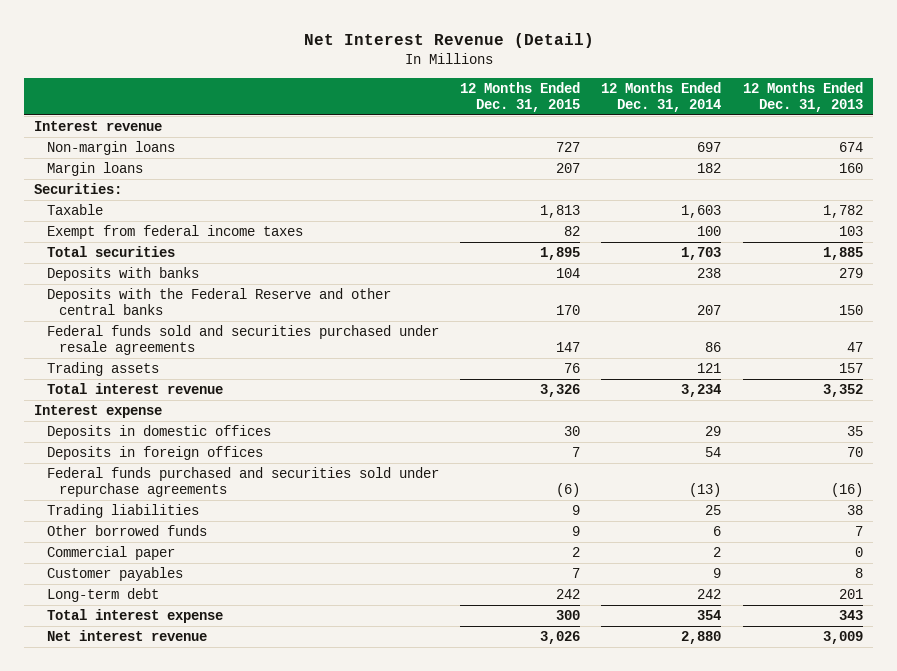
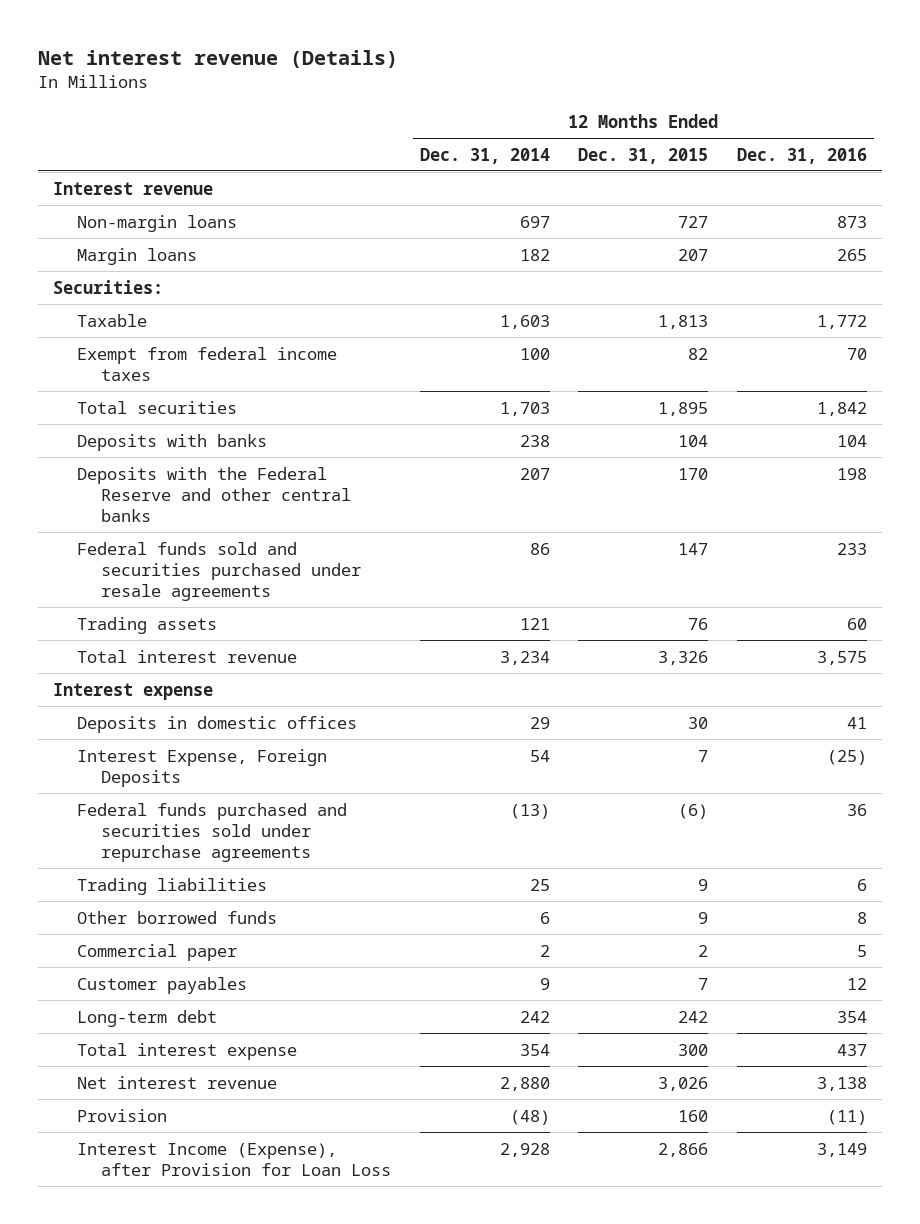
[303,33,594,49] Net Interest Revenue (Detail) -> [38,49,399,68] Net interest revenue (Details)
[742,81,863,112] 12 Months Ended Dec. 31, 2013 -> none
none -> [737,147,868,164] Dec. 31, 2016
[46,445,263,460] Deposits in foreign offices -> [76,748,327,787] Interest Expense, Foreign Deposits
none -> [76,1108,167,1122] Provision
none -> [76,1142,391,1176] Interest Income (Expense), after Provision for Loan Loss

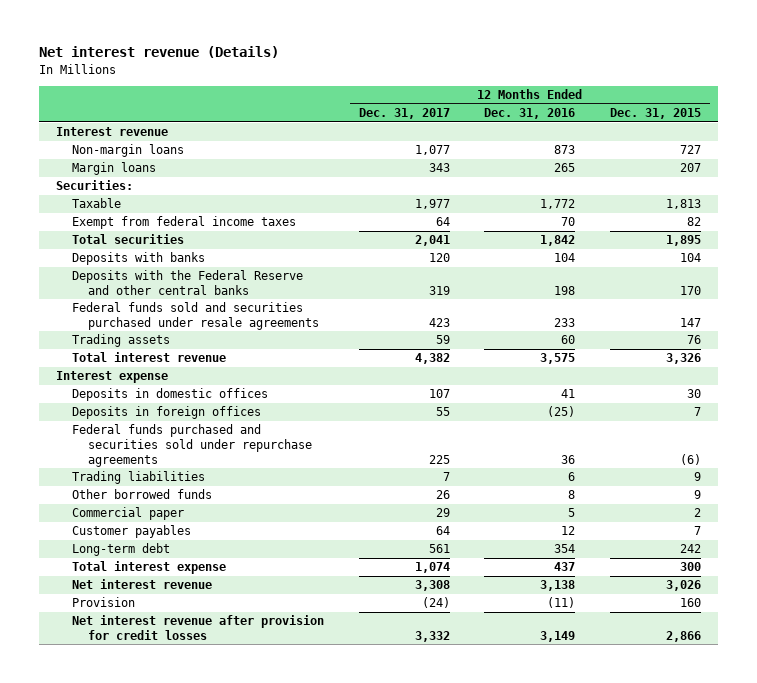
[419,147,550,164] Dec. 31, 2014 -> none
none -> [358,108,450,120] Dec. 31, 2017
[76,748,327,787] Interest Expense, Foreign Deposits -> [71,406,261,420] Deposits in foreign offices
[76,1142,391,1176] Interest Income (Expense), after Provision for Loan Loss -> [71,615,324,640] Net interest revenue after provision for credit losses

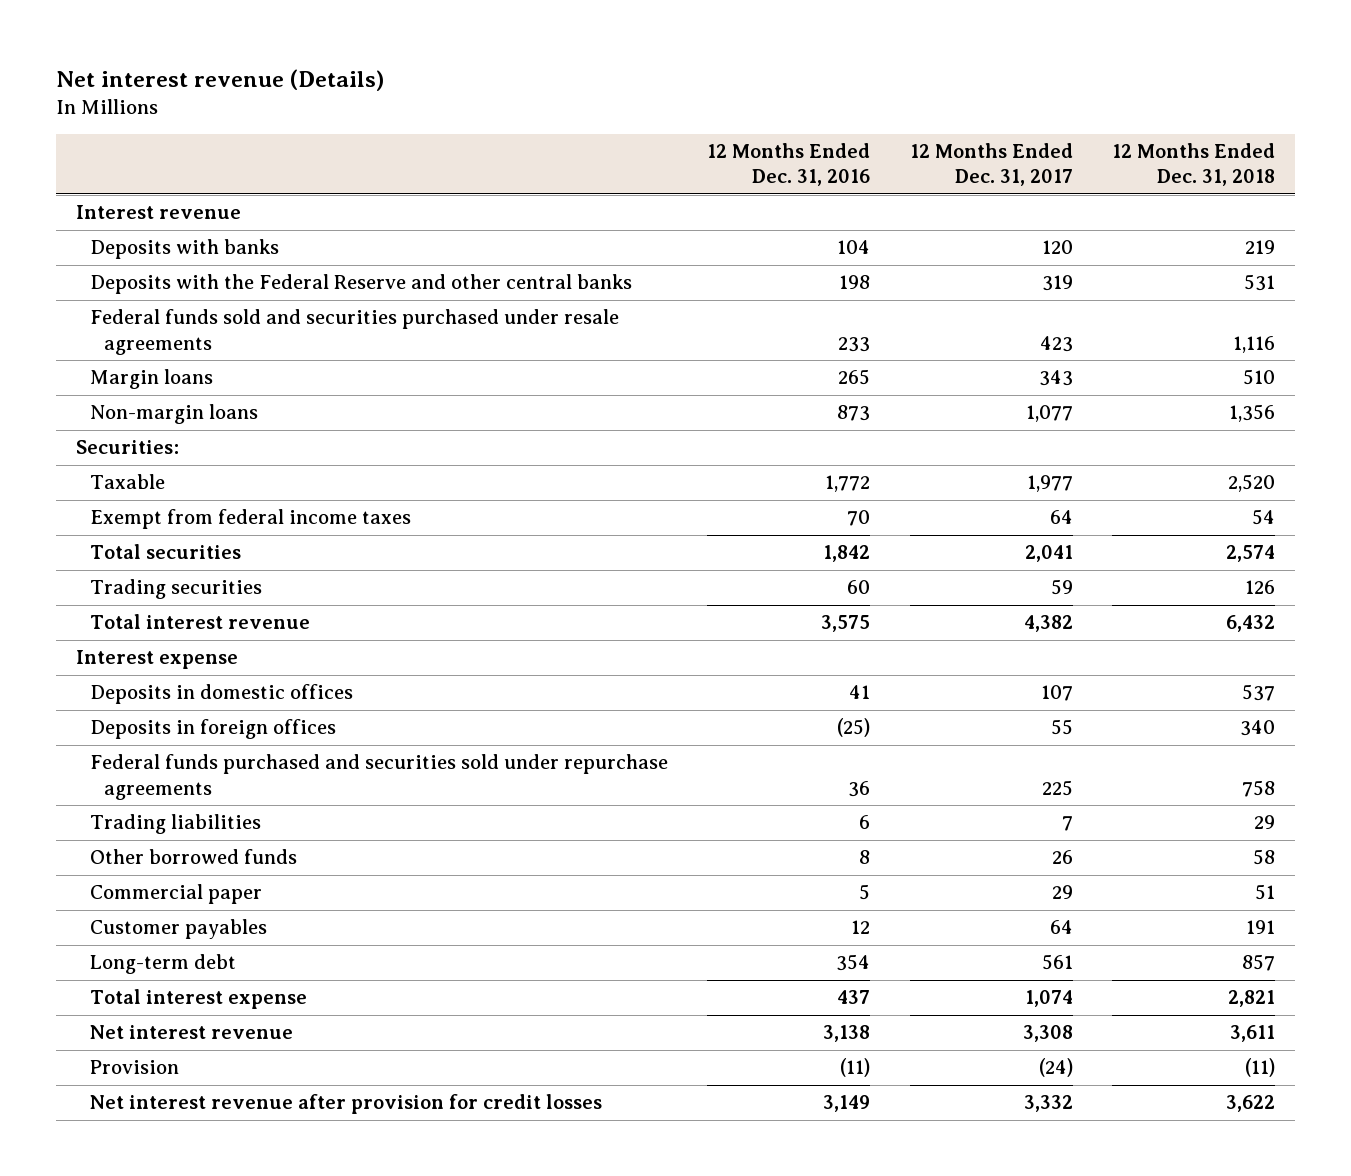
[610,108,702,120] Dec. 31, 2015 -> none
none -> [1112,142,1276,187] 12 Months Ended Dec. 31, 2018
[71,252,205,266] Deposits with banks -> [89,239,279,260] Deposits with banks
[71,270,303,295] Deposits with the Federal Reserve and other central banks -> [89,274,632,295] Deposits with the Federal Reserve and other central banks
[71,302,319,330] Federal funds sold and securities purchased under resale agreements -> [89,309,619,355] Federal funds sold and securities purchased under resale agreements
[71,144,184,158] Non-margin loans -> [89,404,258,425] Non-margin loans
[71,334,170,348] Trading assets -> [89,579,262,600] Trading securities

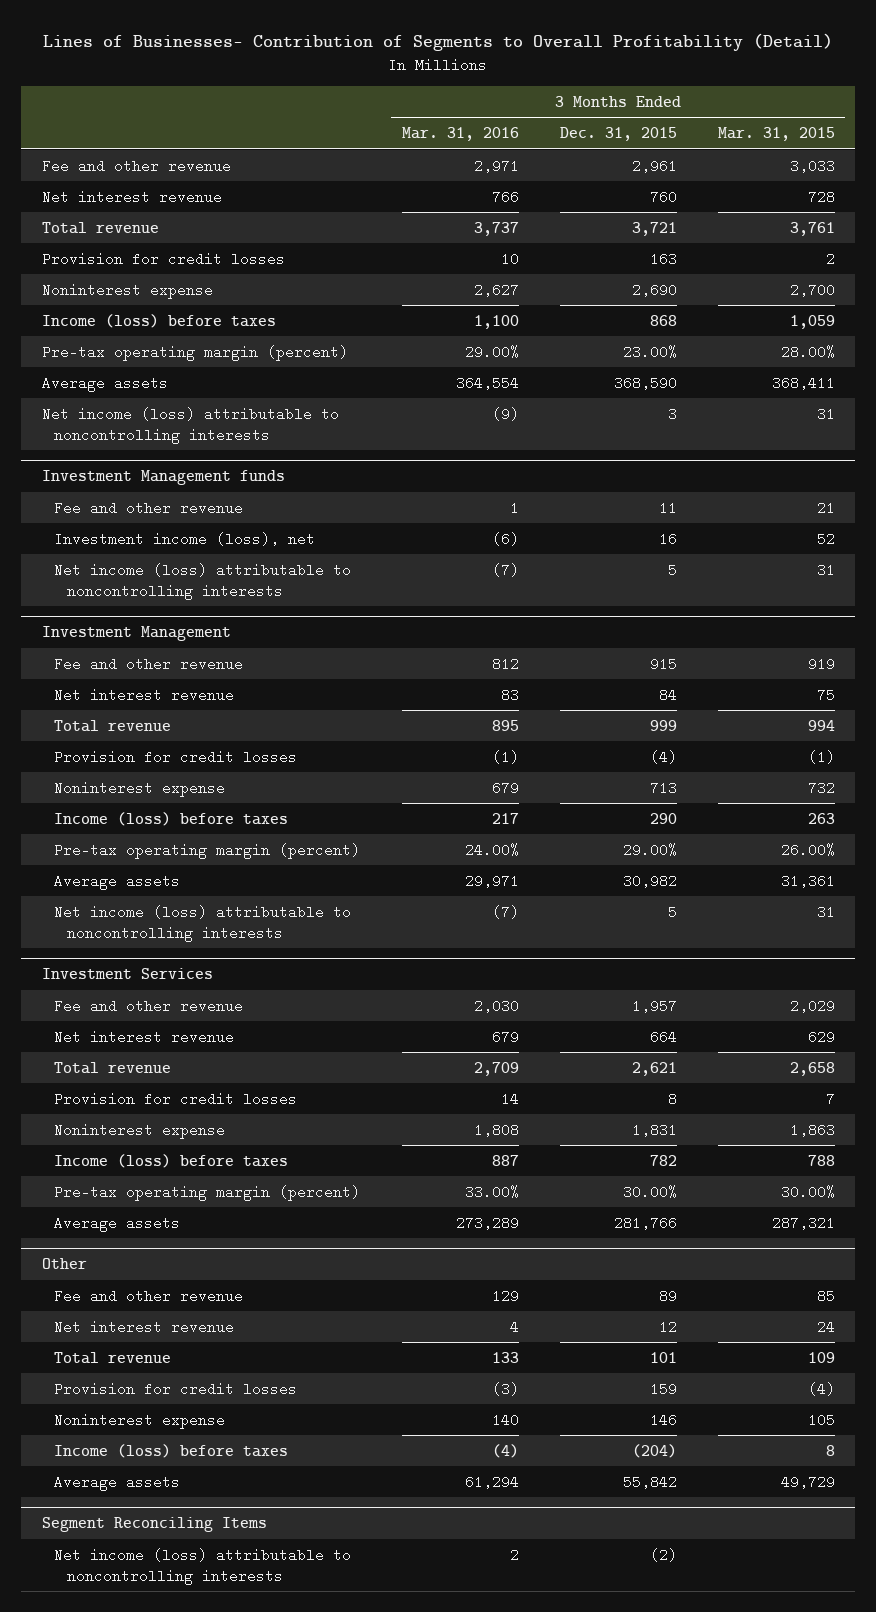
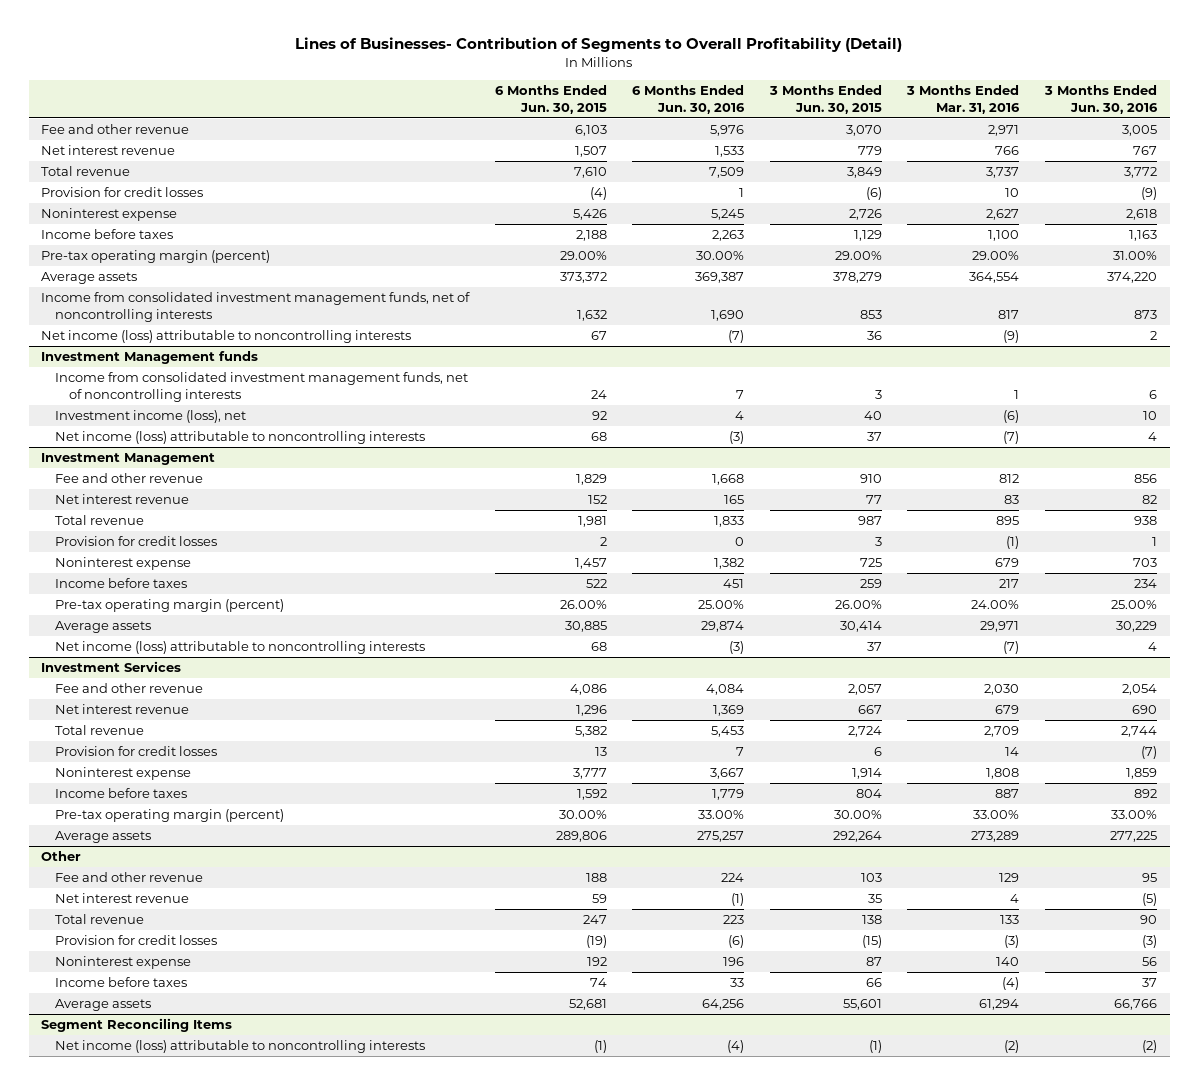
[559,127,677,142] Dec. 31, 2015 -> none
[717,127,835,142] Mar. 31, 2015 -> none
none -> [494,85,607,114] 6 Months Ended Jun. 30, 2015
none -> [632,85,746,114] 6 Months Ended Jun. 30, 2016
none -> [768,85,882,114] 3 Months Ended Jun. 30, 2015
none -> [1044,85,1159,114] 3 Months Ended Jun. 30, 2016
[41,313,276,328] Income (loss) before taxes -> [41,229,174,240] Income before taxes
none -> [41,292,471,322] Income from consolidated investment management funds, net of noncontrolling interests
[54,500,244,515] Fee and other revenue -> none
none -> [55,372,469,402] Income from consolidated investment management funds, net of noncontrolling interests
[54,811,289,826] Income (loss) before taxes -> [55,578,188,589] Income before taxes
[54,1153,289,1168] Income (loss) before taxes -> [55,788,188,799] Income before taxes
[54,1443,289,1458] Income (loss) before taxes -> [55,977,188,988] Income before taxes
[509,1547,519,1562] 2 -> [1004,1040,1020,1054] (2)

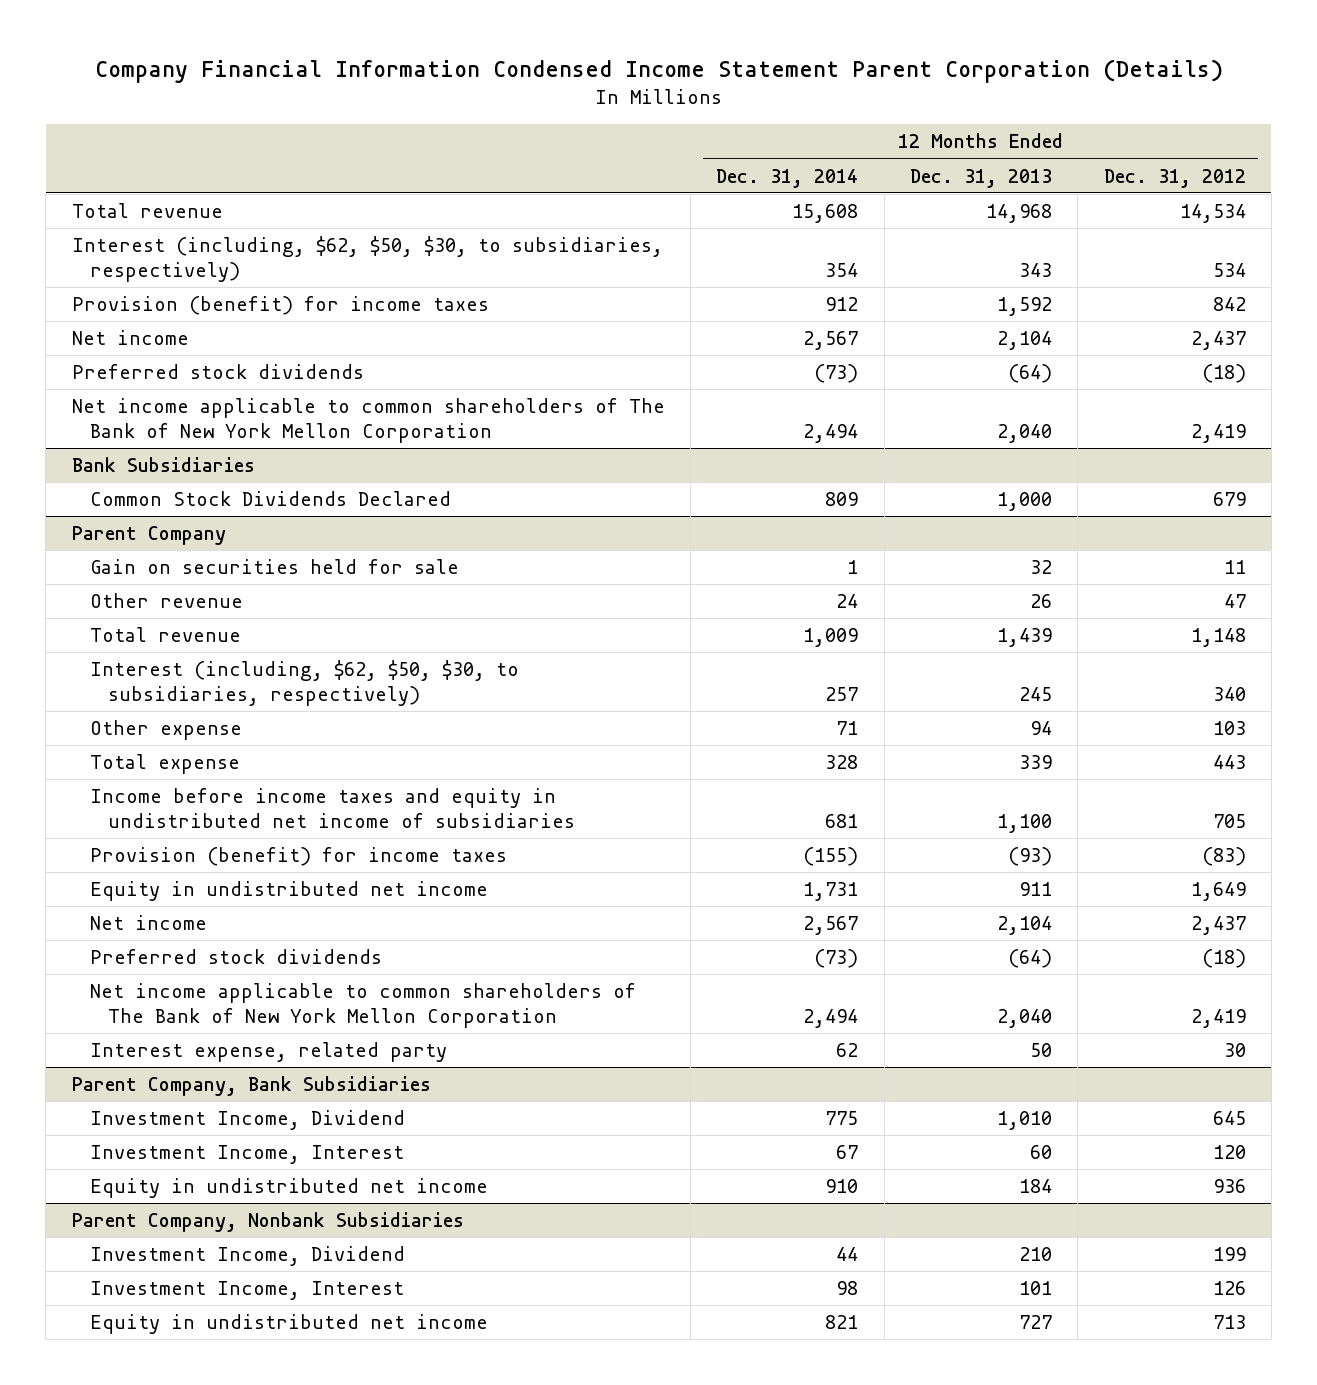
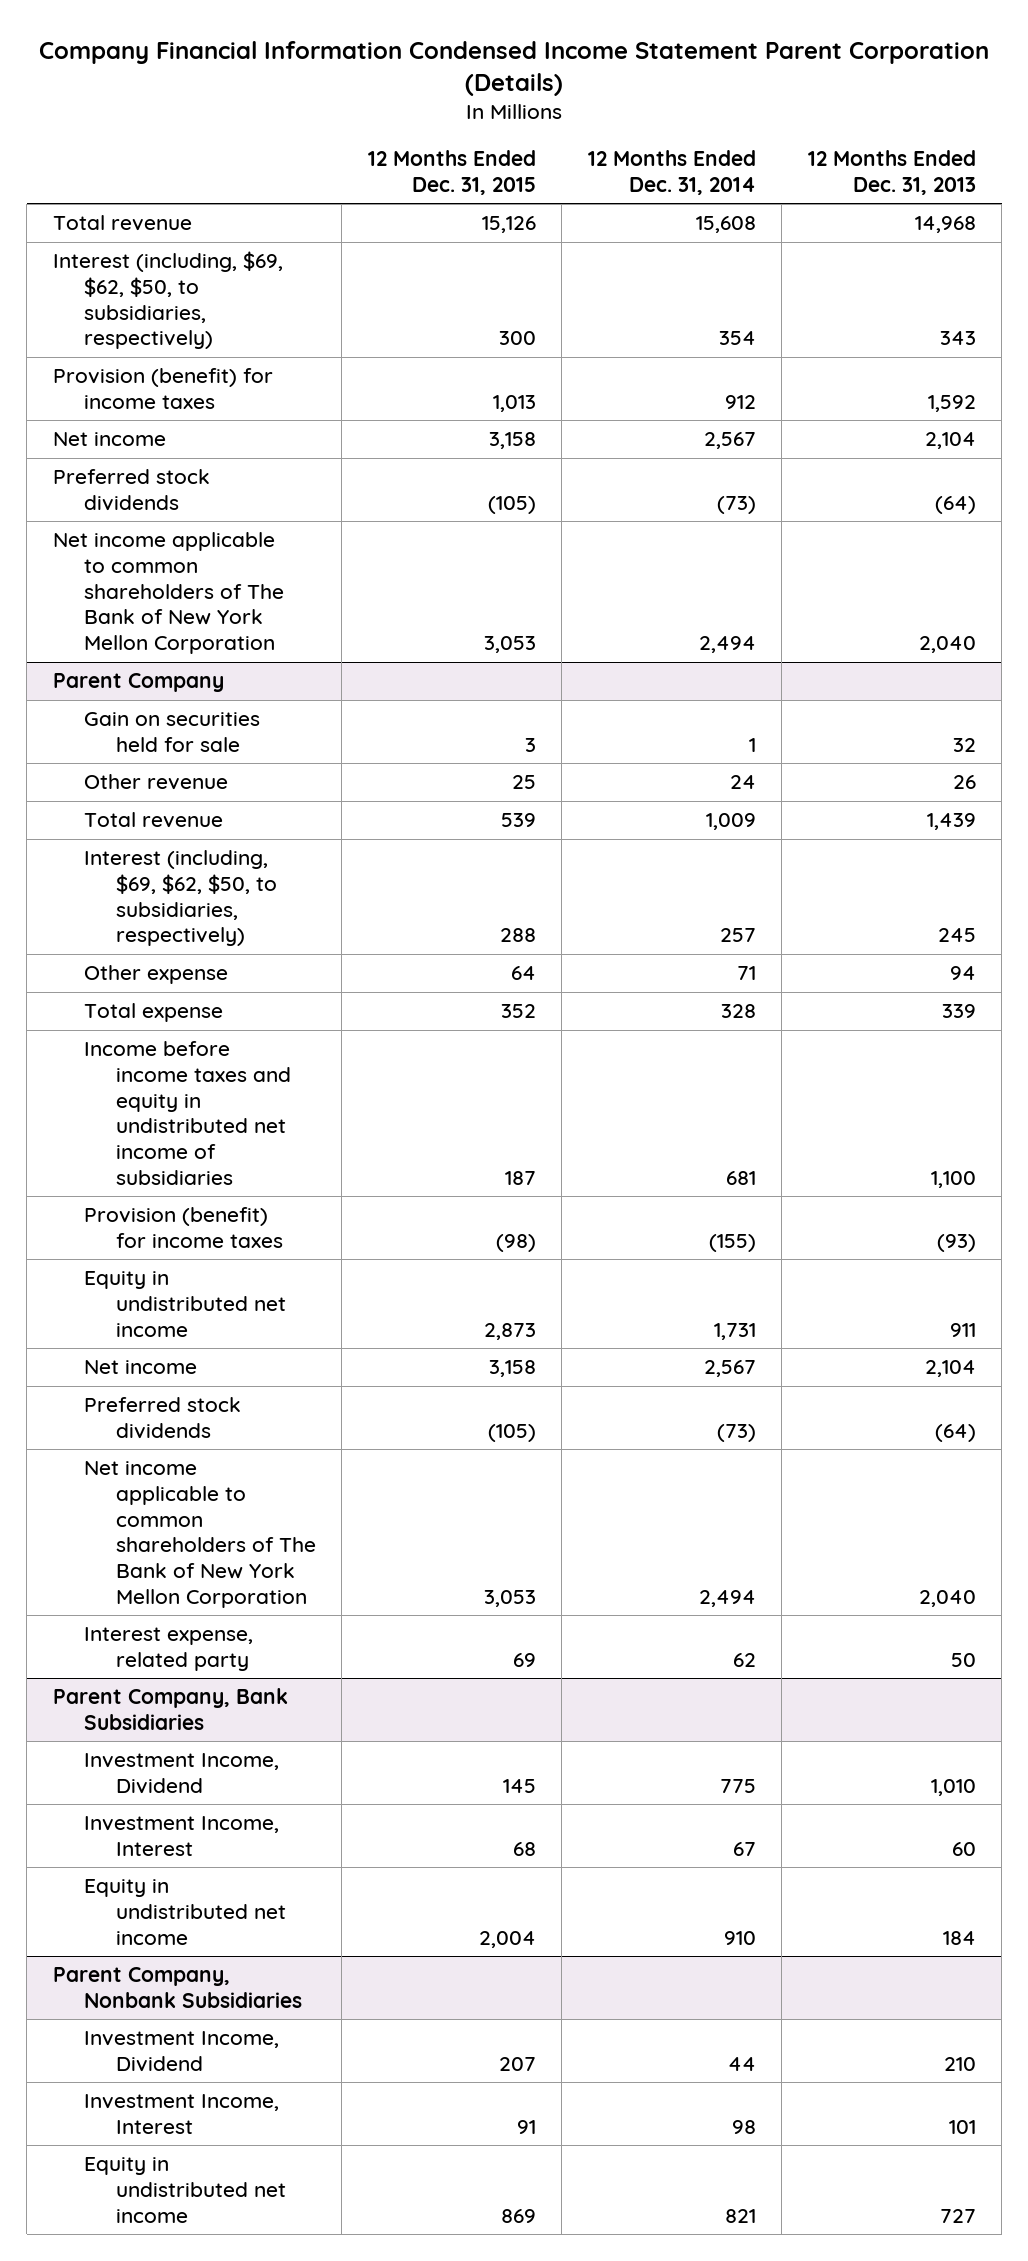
[1103,168,1246,188] Dec. 31, 2012 -> none
none -> [367,150,536,195] 12 Months Ended Dec. 31, 2015
[71,236,663,282] Interest (including, $62, $50, $30, to subsidiaries, respectively) -> [52,251,283,350] Interest (including, $69, $62, $50, to subsidiaries, respectively)
[71,457,255,473] Bank Subsidiaries -> none
[89,491,451,507] Common Stock Dividends Declared -> none
[89,660,519,706] Interest (including, $62, $50, $30, to subsidiaries, respectively) -> [84,850,277,947] Interest (including, $69, $62, $50, to subsidiaries, respectively)

